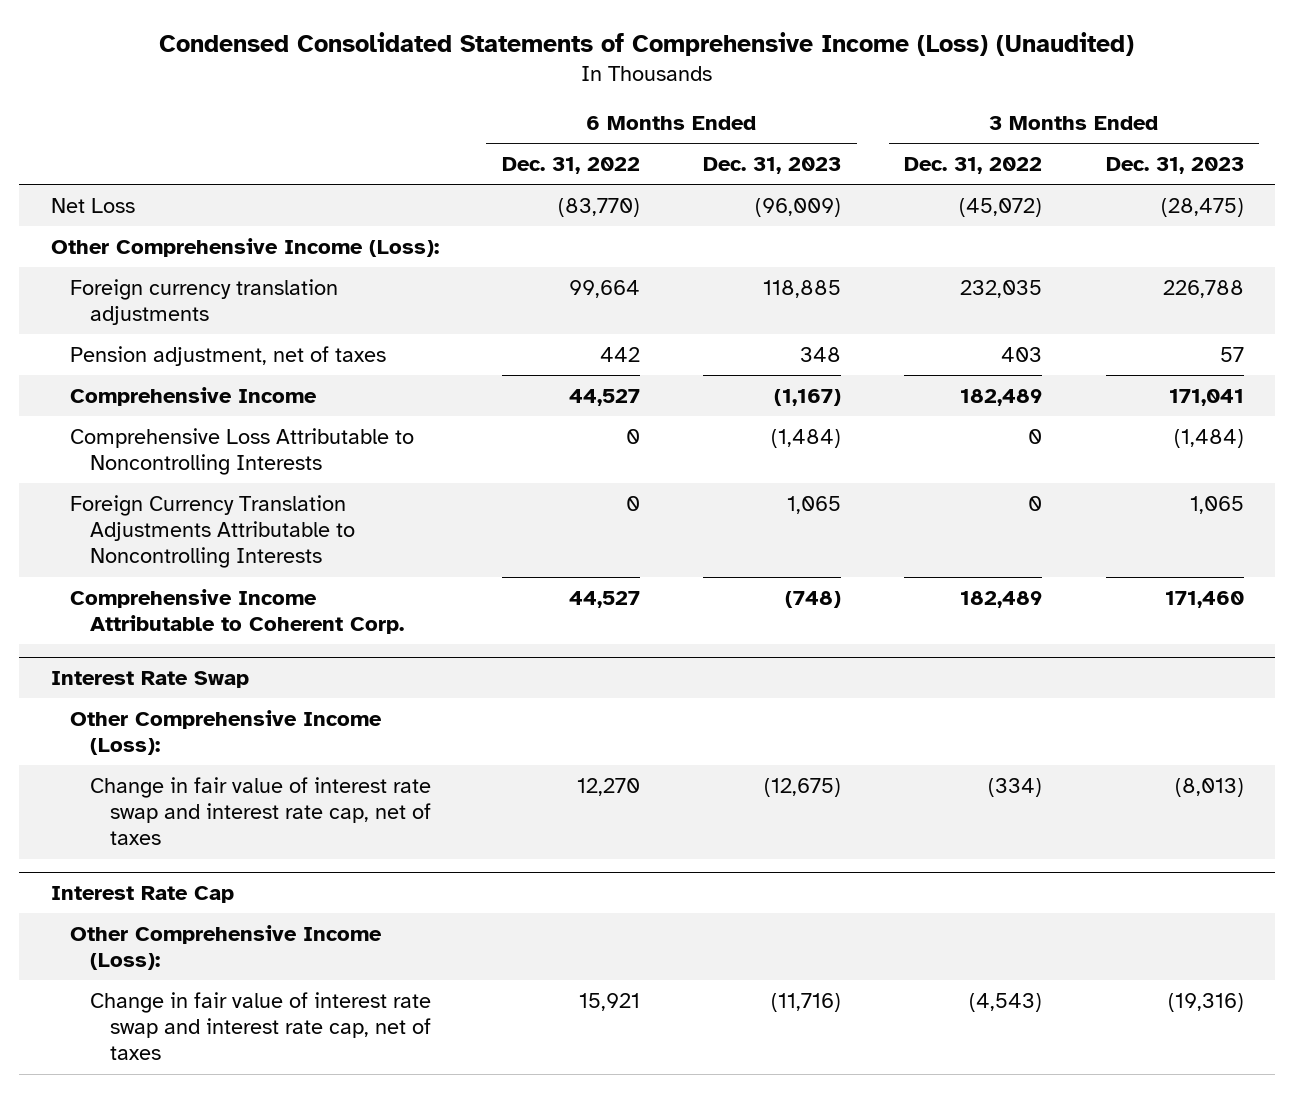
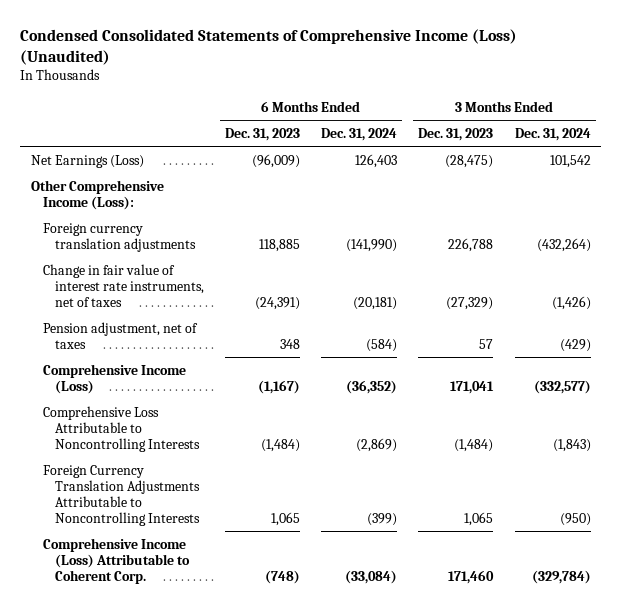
[501,156,640,174] Dec. 31, 2022 -> none
[904,156,1043,174] Dec. 31, 2022 -> none
none -> [321,127,398,141] Dec. 31, 2024
none -> [514,127,591,141] Dec. 31, 2024
[50,197,135,213] Net Loss -> [30,154,144,168] Net Earnings (Loss)
none -> [42,263,204,307] Change in fair value of interest rate instruments, net of taxes
[70,386,318,406] Comprehensive Income -> [42,363,186,394] Comprehensive Income (Loss)
[50,670,249,688] Interest Rate Swap -> none
[70,709,383,756] Other Comprehensive Income (Loss): -> none
[90,776,432,846] Change in fair value of interest rate swap and interest rate cap, net of taxes -> none
[50,885,234,903] Interest Rate Cap -> none
[70,924,383,971] Other Comprehensive Income (Loss): -> none
[90,991,432,1061] Change in fair value of interest rate swap and interest rate cap, net of taxes -> none
[70,588,405,635] Comprehensive Income Attributable to Coherent Corp. -> [42,537,190,584] Comprehensive Income (Loss) Attributable to Coherent Corp.

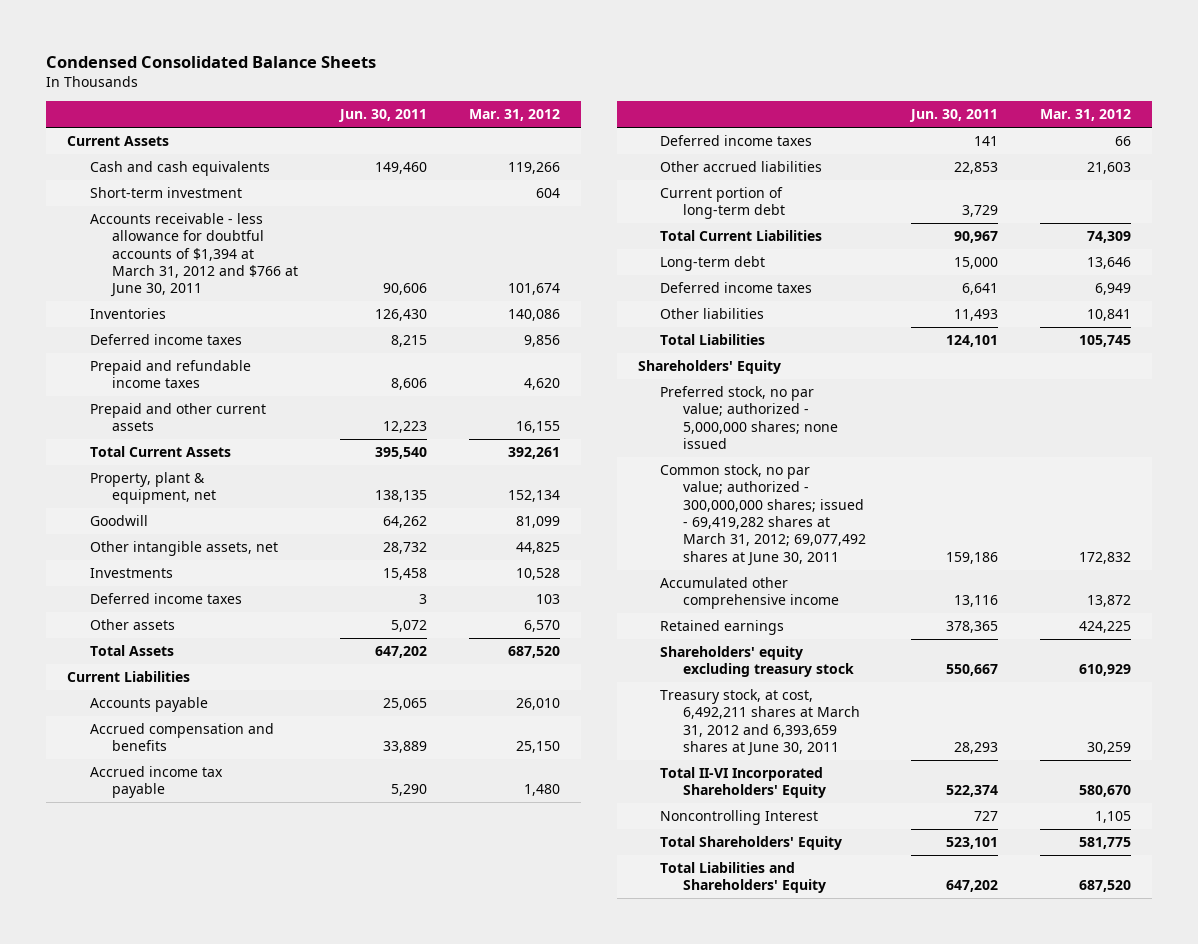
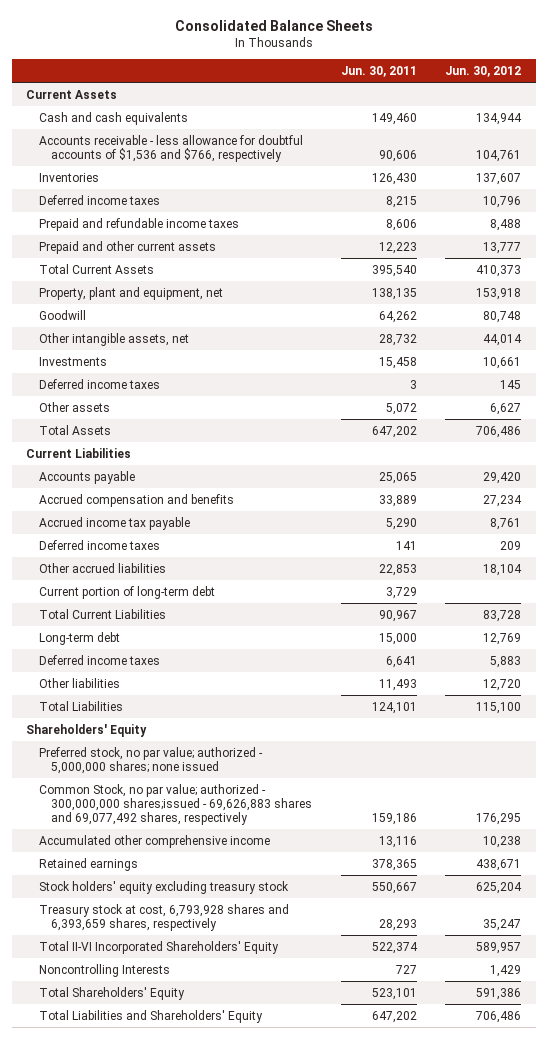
[46,56,377,69] Condensed Consolidated Balance Sheets -> [174,19,373,31] Consolidated Balance Sheets
[469,109,561,122] Mar. 31, 2012 -> none
none -> [445,66,522,78] Jun. 30, 2012
[89,187,242,199] Short-term investment -> none
[89,213,299,298] Accounts receivable - less allowance for doubtful accounts of $1,394 at March 31, 2012 and $766 at June 30, 2011 -> [38,134,303,162] Accounts receivable - less allowance for doubtful accounts of $1,536 and $766, respectively
[89,472,217,505] Property, plant & equipment, net -> [38,286,223,300] Property, plant and equipment, net
[660,464,867,566] Common stock, no par value; authorized - 300,000,000 shares; issued - 69,419,282 shares at March 31, 2012; 69,077,492 shares at June 30, 2011 -> [38,783,313,825] Common Stock, no par value; authorized - 300,000,000 shares;issued - 69,626,883 shares and 69,077,492 shares, respectively
[660,646,855,678] Shareholders' equity excluding treasury stock -> [38,880,289,894] Stock holders' equity excluding treasury stock
[660,689,861,757] Treasury stock, at cost, 6,492,211 shares at March 31, 2012 and 6,393,659 shares at June 30, 2011 -> [38,903,289,931] Treasury stock at cost, 6,793,928 shares and 6,393,659 shares, respectively
[660,810,819,826] Noncontrolling Interest -> [38,963,170,977] Noncontrolling Interests

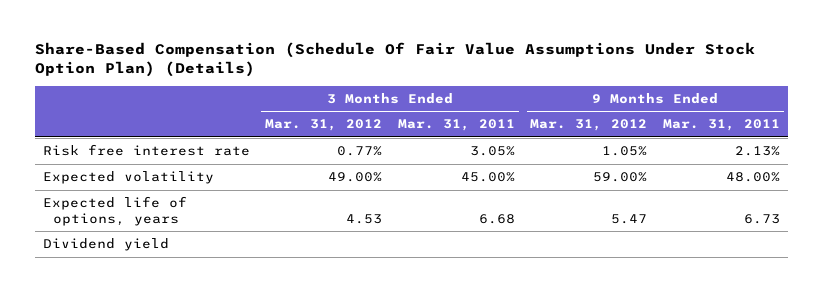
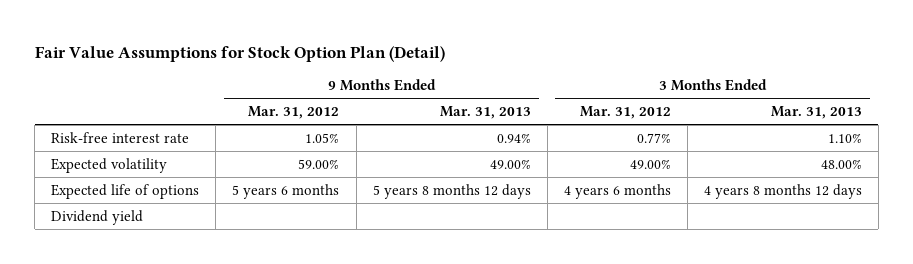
[34,42,755,78] Share-Based Compensation (Schedule Of Fair Value Assumptions Under Stock Option Plan) (Details) -> [34,45,445,62] Fair Value Assumptions for Stock Option Plan (Detail)
[397,119,515,132] Mar. 31, 2011 -> none
[663,119,781,132] Mar. 31, 2011 -> none
none -> [439,105,531,119] Mar. 31, 2013
none -> [770,105,862,119] Mar. 31, 2013
[42,144,250,157] Risk free interest rate -> [51,131,190,143] Risk-free interest rate
[42,196,187,226] Expected life of options, years -> [51,183,200,199] Expected life of options
[346,213,383,224] 4.53 -> [563,183,671,199] 4 years 6 months
[611,213,648,224] 5.47 -> [232,183,340,199] 5 years 6 months

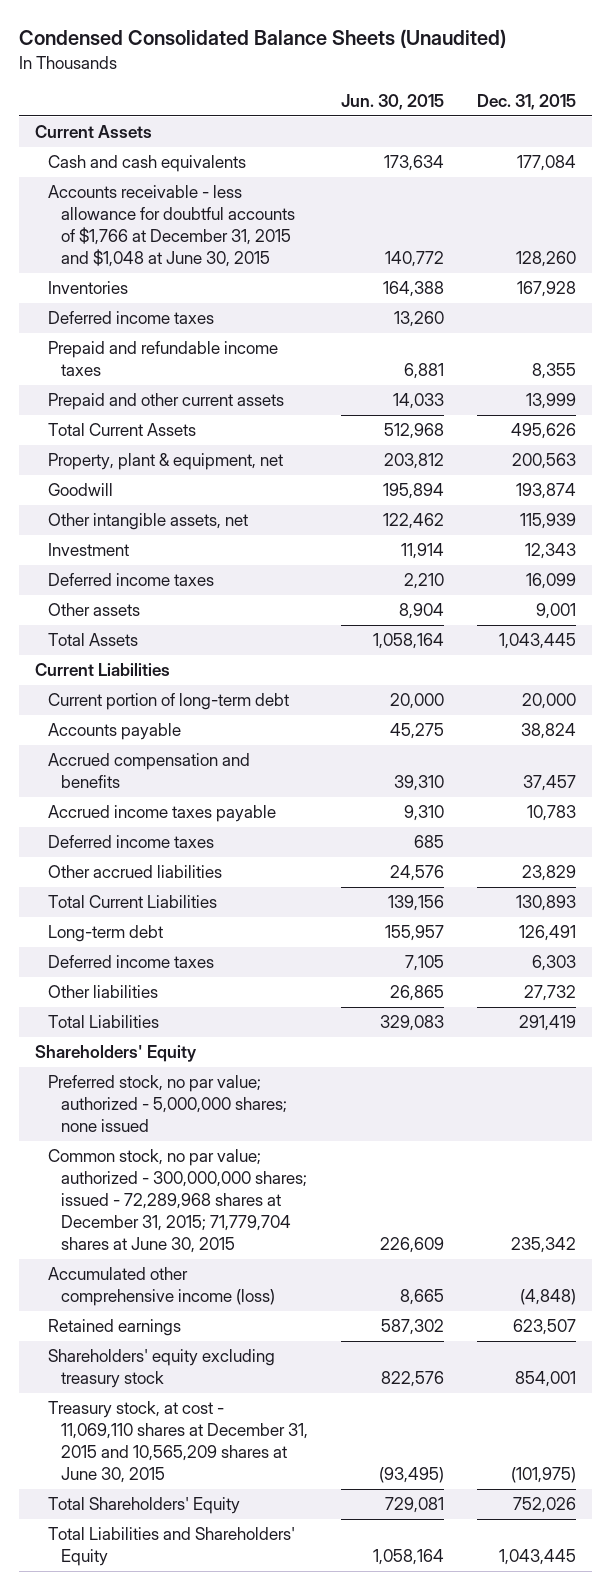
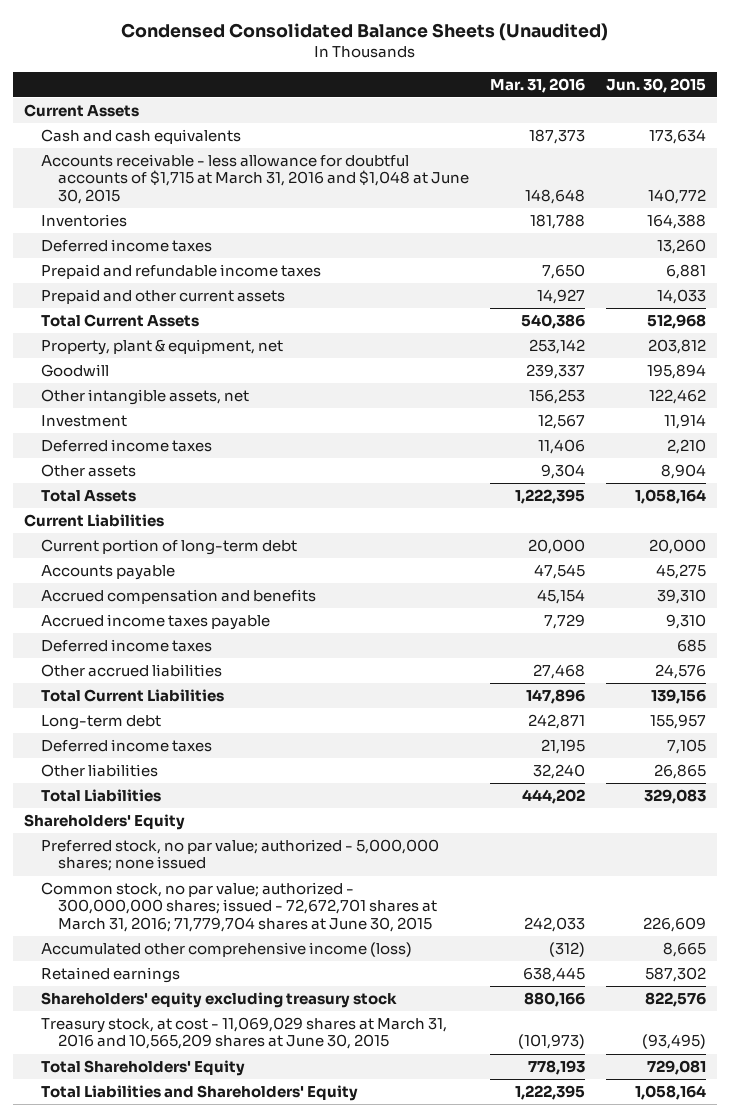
[476,94,576,111] Dec. 31, 2015 -> none
none -> [490,77,586,93] Mar. 31, 2016
[47,185,295,268] Accounts receivable - less allowance for doubtful accounts of $1,766 at December 31, 2015 and $1,048 at June 30, 2015 -> [40,154,469,204] Accounts receivable - less allowance for doubtful accounts of $1,715 at March 31, 2016 and $1,048 at June 30, 2015
[47,1149,307,1254] Common stock, no par value; authorized - 300,000,000 shares; issued - 72,289,968 shares at December 31, 2015; 71,779,704 shares at June 30, 2015 -> [40,882,437,932] Common stock, no par value; authorized - 300,000,000 shares; issued - 72,672,701 shares at March 31, 2016; 71,779,704 shares at June 30, 2015
[47,1401,308,1484] Treasury stock, at cost - 11,069,110 shares at December 31, 2015 and 10,565,209 shares at June 30, 2015 -> [40,1017,447,1050] Treasury stock, at cost - 11,069,029 shares at March 31, 2016 and 10,565,209 shares at June 30, 2015

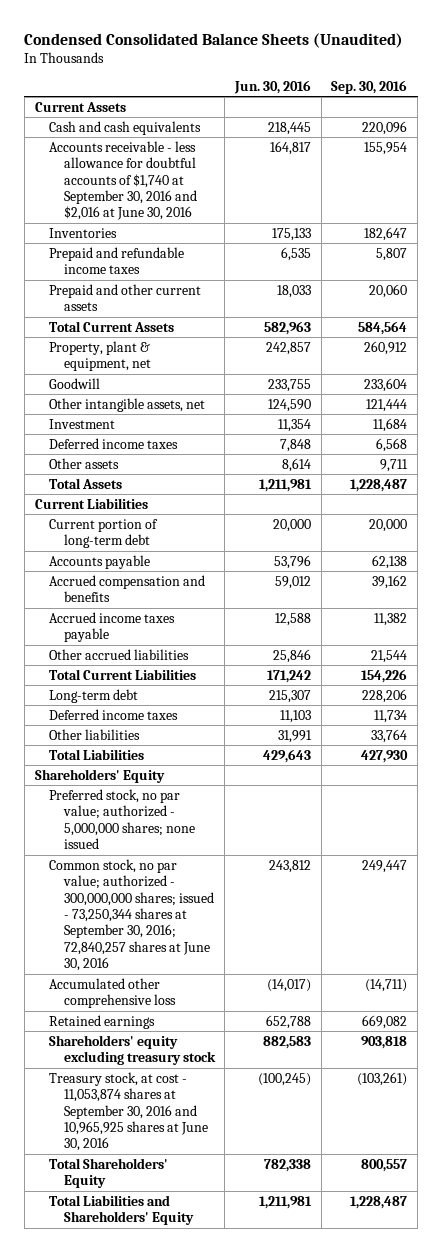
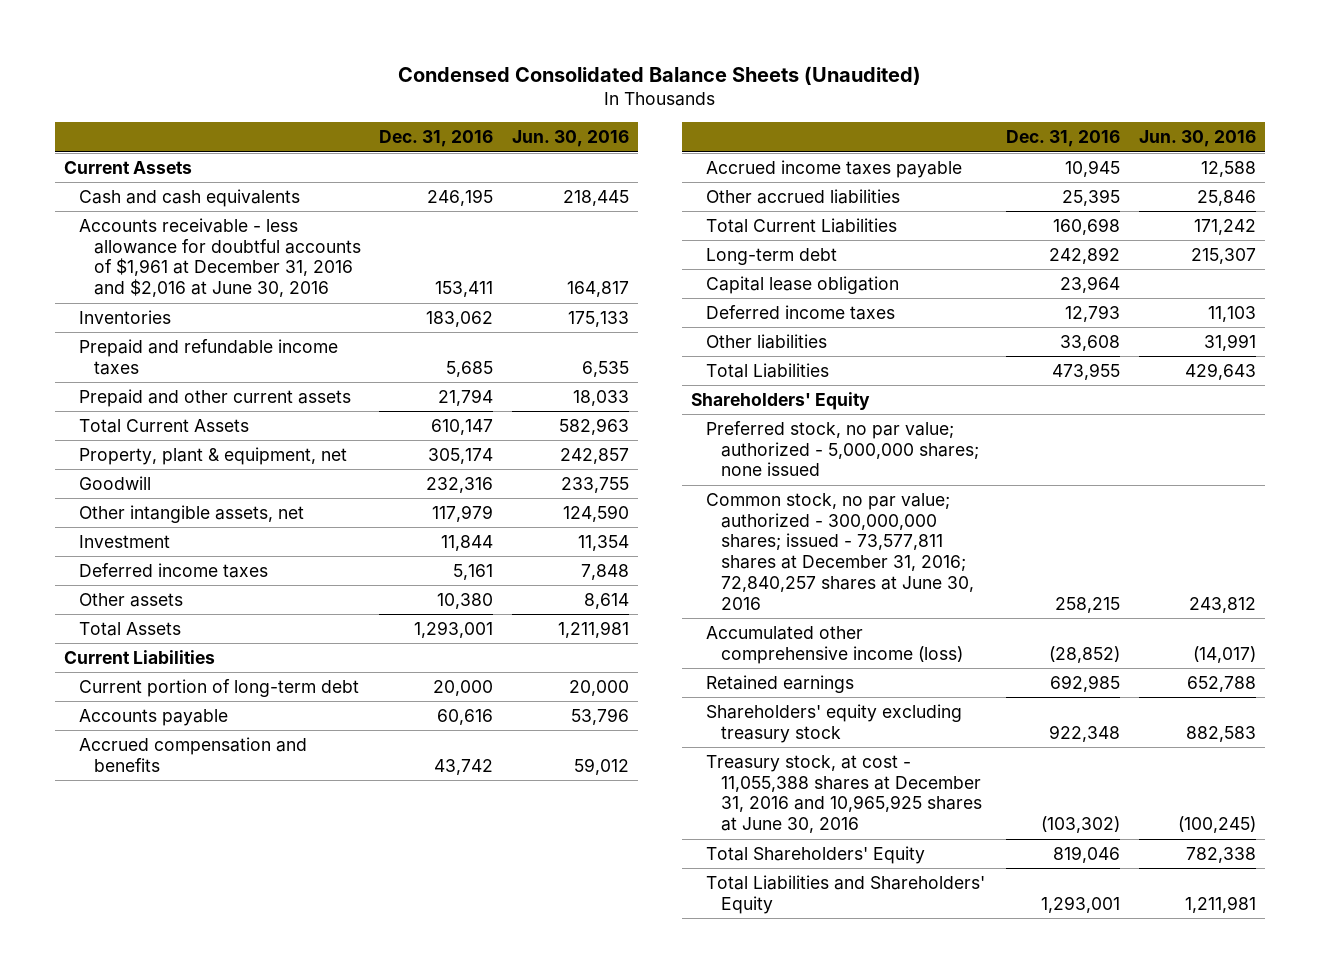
[331,79,408,94] Sep. 30, 2016 -> none
none -> [379,130,494,148] Dec. 31, 2016
[49,140,197,221] Accounts receivable - less allowance for doubtful accounts of $1,740 at September 30, 2016 and $2,016 at June 30, 2016 -> [78,217,361,298] Accounts receivable - less allowance for doubtful accounts of $1,961 at December 31, 2016 and $2,016 at June 30, 2016
none -> [705,275,899,294] Capital lease obligation
[49,858,214,972] Common stock, no par value; authorized - 300,000,000 shares; issued - 73,250,344 shares at September 30, 2016; 72,840,257 shares at June 30, 2016 -> [705,492,974,610] Common stock, no par value; authorized - 300,000,000 shares; issued - 73,577,811 shares at December 31, 2016; 72,840,257 shares at June 30, 2016
[49,977,176,1009] Accumulated other comprehensive loss -> [705,625,963,664] Accumulated other comprehensive income (loss)
[49,1071,208,1152] Treasury stock, at cost - 11,053,874 shares at September 30, 2016 and 10,965,925 shares at June 30, 2016 -> [705,754,982,834] Treasury stock, at cost - 11,055,388 shares at December 31, 2016 and 10,965,925 shares at June 30, 2016

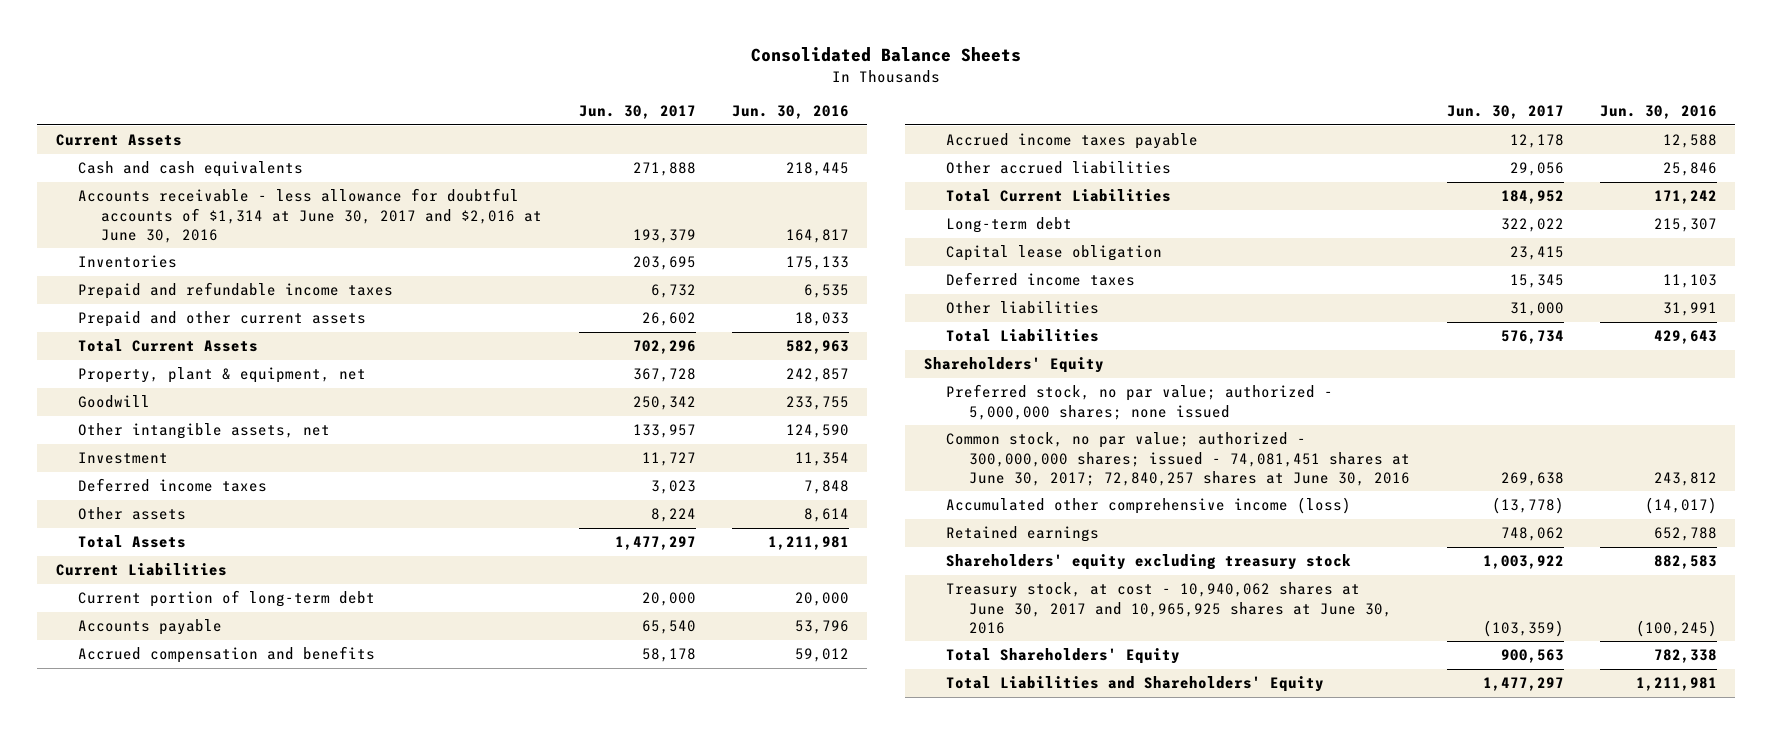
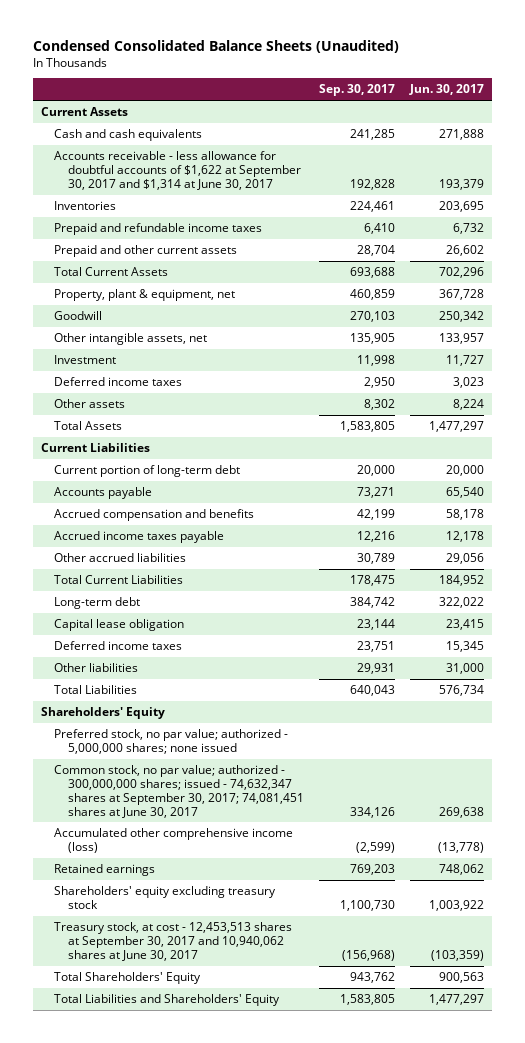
[751,47,1022,63] Consolidated Balance Sheets -> [33,40,400,54] Condensed Consolidated Balance Sheets (Unaudited)
[732,105,850,120] Jun. 30, 2016 -> none
none -> [318,84,395,97] Sep. 30, 2017
[78,188,543,243] Accounts receivable - less allowance for doubtful accounts of $1,314 at June 30, 2017 and $2,016 at June 30, 2016 -> [54,151,301,190] Accounts receivable - less allowance for doubtful accounts of $1,622 at September 30, 2017 and $1,314 at June 30, 2017
[946,432,1411,486] Common stock, no par value; authorized - 300,000,000 shares; issued - 74,081,451 shares at June 30, 2017; 72,840,257 shares at June 30, 2016 -> [54,765,304,818] Common stock, no par value; authorized - 300,000,000 shares; issued - 74,632,347 shares at September 30, 2017; 74,081,451 shares at June 30, 2017
[946,582,1393,634] Treasury stock, at cost - 10,940,062 shares at June 30, 2017 and 10,965,925 shares at June 30, 2016 -> [54,922,293,961] Treasury stock, at cost - 12,453,513 shares at September 30, 2017 and 10,940,062 shares at June 30, 2017

